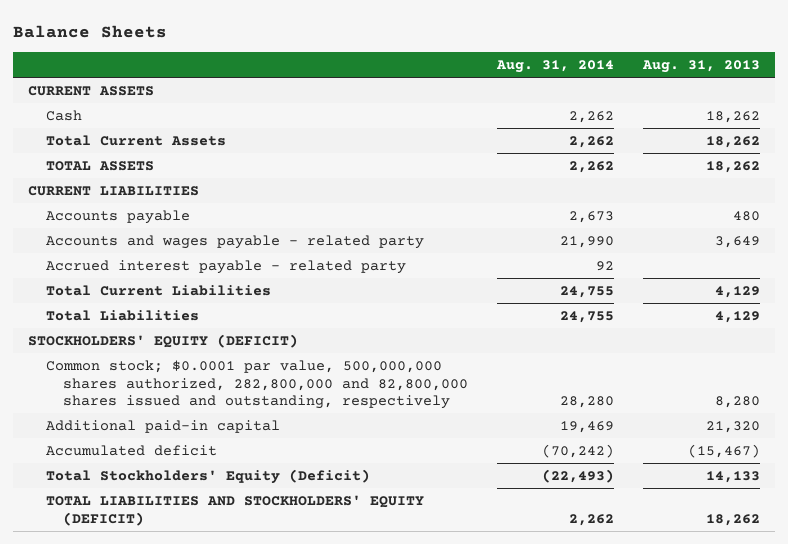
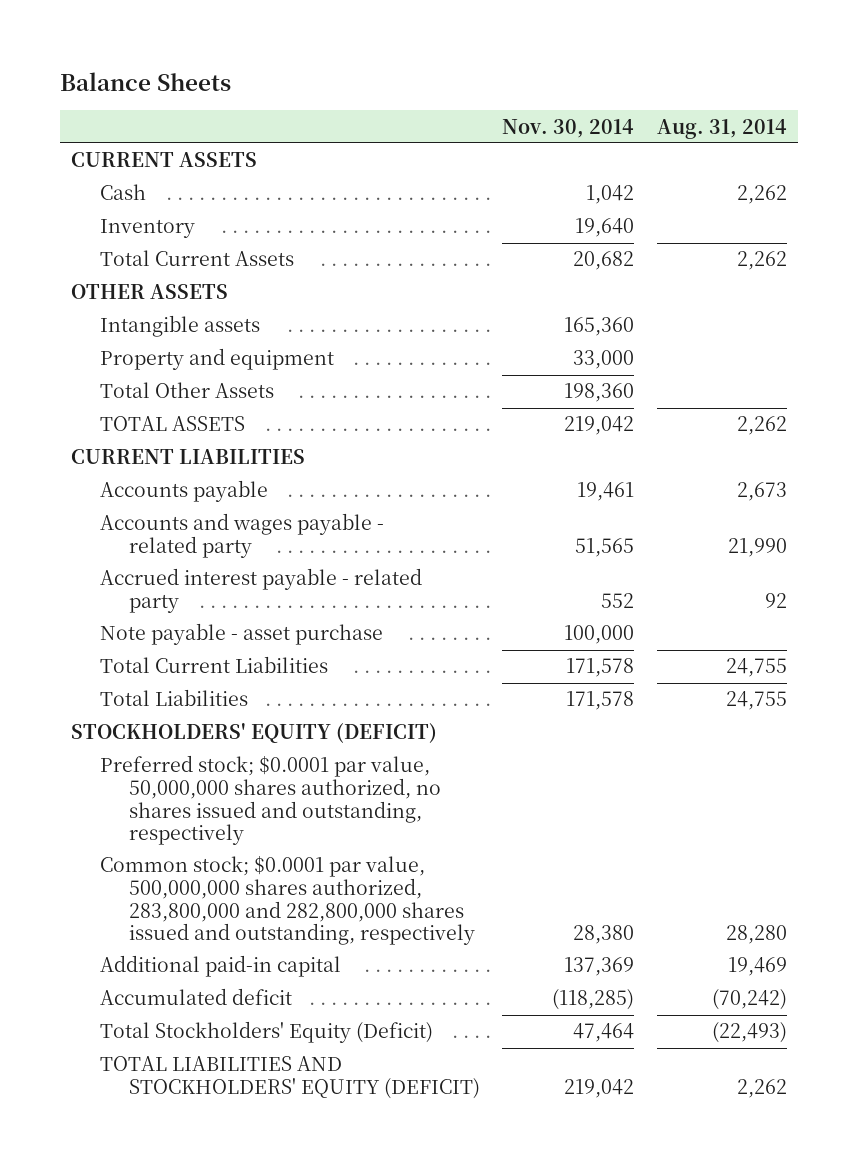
[642,59,761,73] Aug. 31, 2013 -> none
none -> [502,118,635,138] Nov. 30, 2014
none -> [100,219,196,239] Inventory
none -> [71,284,229,300] OTHER ASSETS
none -> [100,315,261,338] Intangible assets
none -> [100,348,335,371] Property and equipment
none -> [100,382,275,399] Total Other Assets
none -> [100,623,384,646] Note payable - asset purchase
none -> [100,755,441,846] Preferred stock; $0.0001 par value, 50,000,000 shares authorized, no shares issued and outstanding, respectively
[45,359,469,410] Common stock; $0.0001 par value, 500,000,000 shares authorized, 282,800,000 and 82,800,000 shares issued and outstanding, respectively -> [100,856,475,946] Common stock; $0.0001 par value, 500,000,000 shares authorized, 283,800,000 and 282,800,000 shares issued and outstanding, respectively

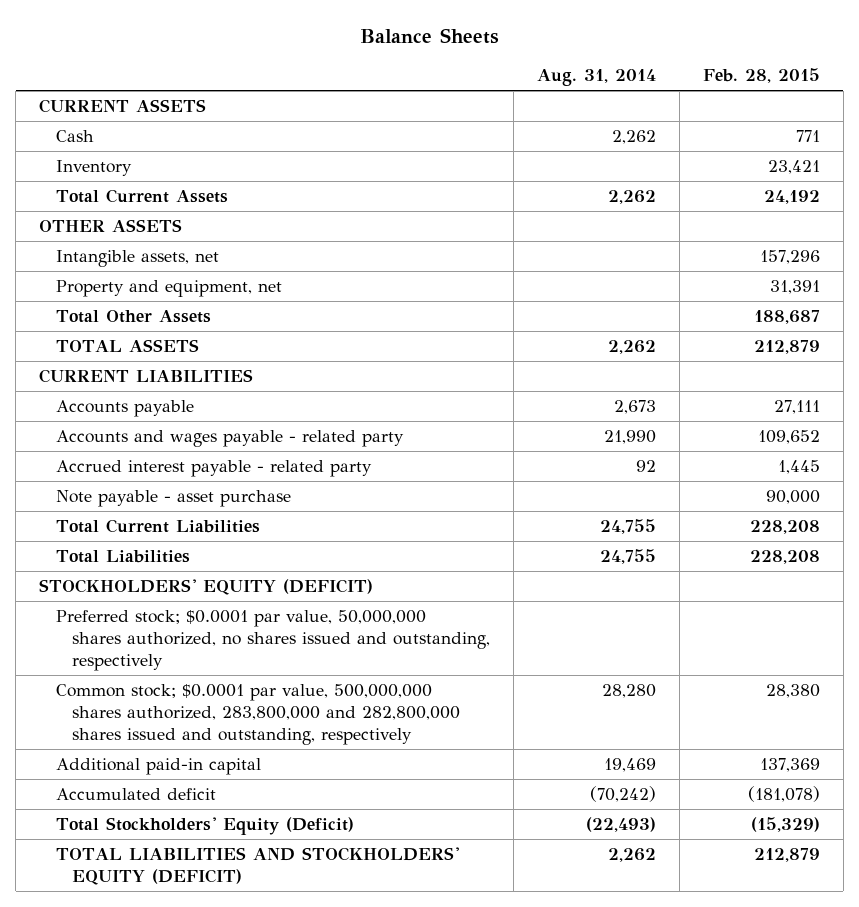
[502,118,635,138] Nov. 30, 2014 -> none
none -> [702,68,820,84] Feb. 28, 2015
[100,315,261,338] Intangible assets -> [55,249,219,267] Intangible assets, net
[100,348,335,371] Property and equipment -> [55,279,282,297] Property and equipment, net

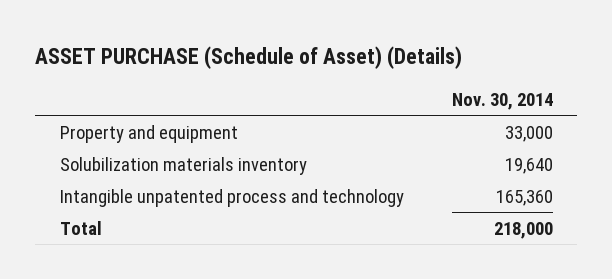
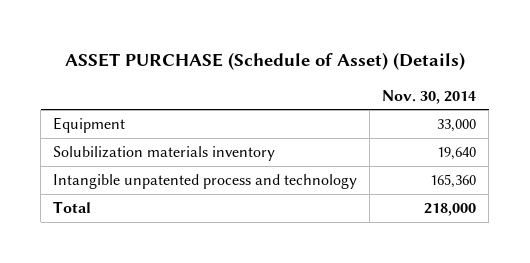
[59,124,238,143] Property and equipment -> [53,117,126,134] Equipment

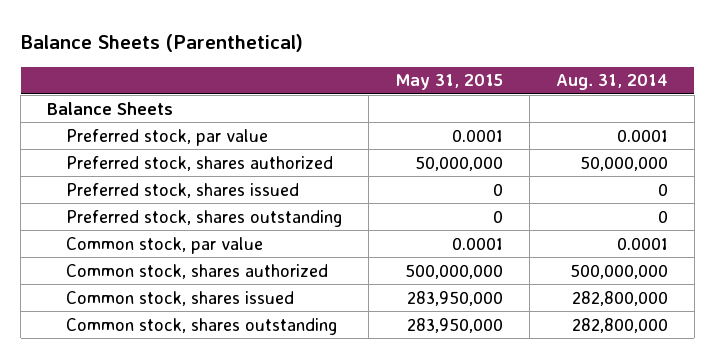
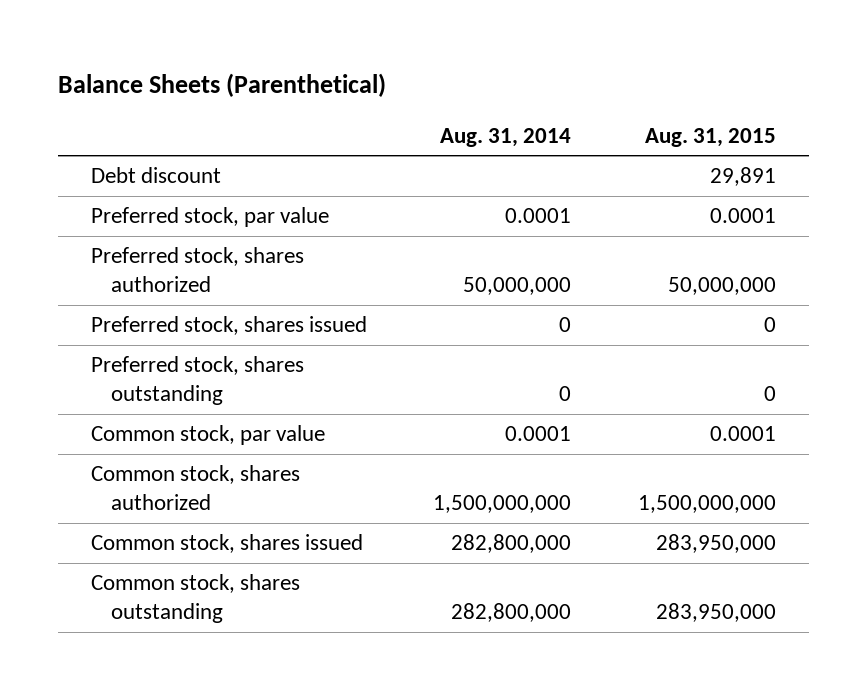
[394,74,503,91] May 31, 2015 -> none
none -> [644,127,776,147] Aug. 31, 2015
[47,101,174,115] Balance Sheets -> none
none -> [90,167,221,184] Debt discount
[569,263,668,279] 500,000,000 -> [433,495,572,514] 1,500,000,000

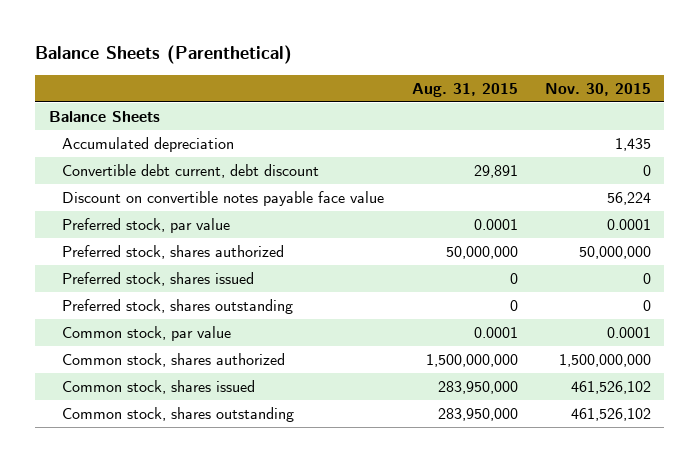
[440,127,572,147] Aug. 31, 2014 -> none
none -> [544,82,651,96] Nov. 30, 2015
none -> [49,111,161,123] Balance Sheets
none -> [62,137,235,153] Accumulated depreciation
[90,167,221,184] Debt discount -> [62,164,320,179] Convertible debt current, debt discount
none -> [62,191,385,207] Discount on convertible notes payable face value

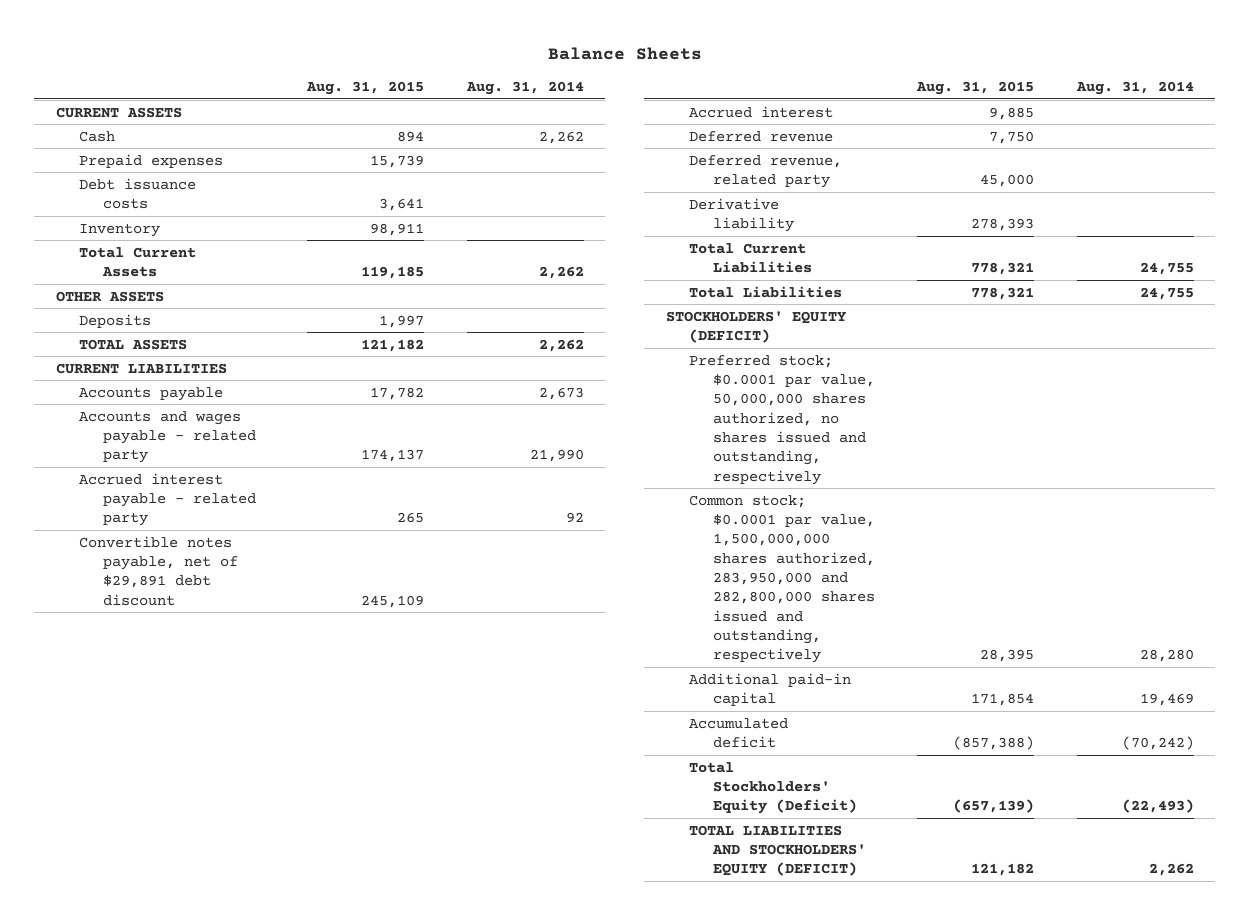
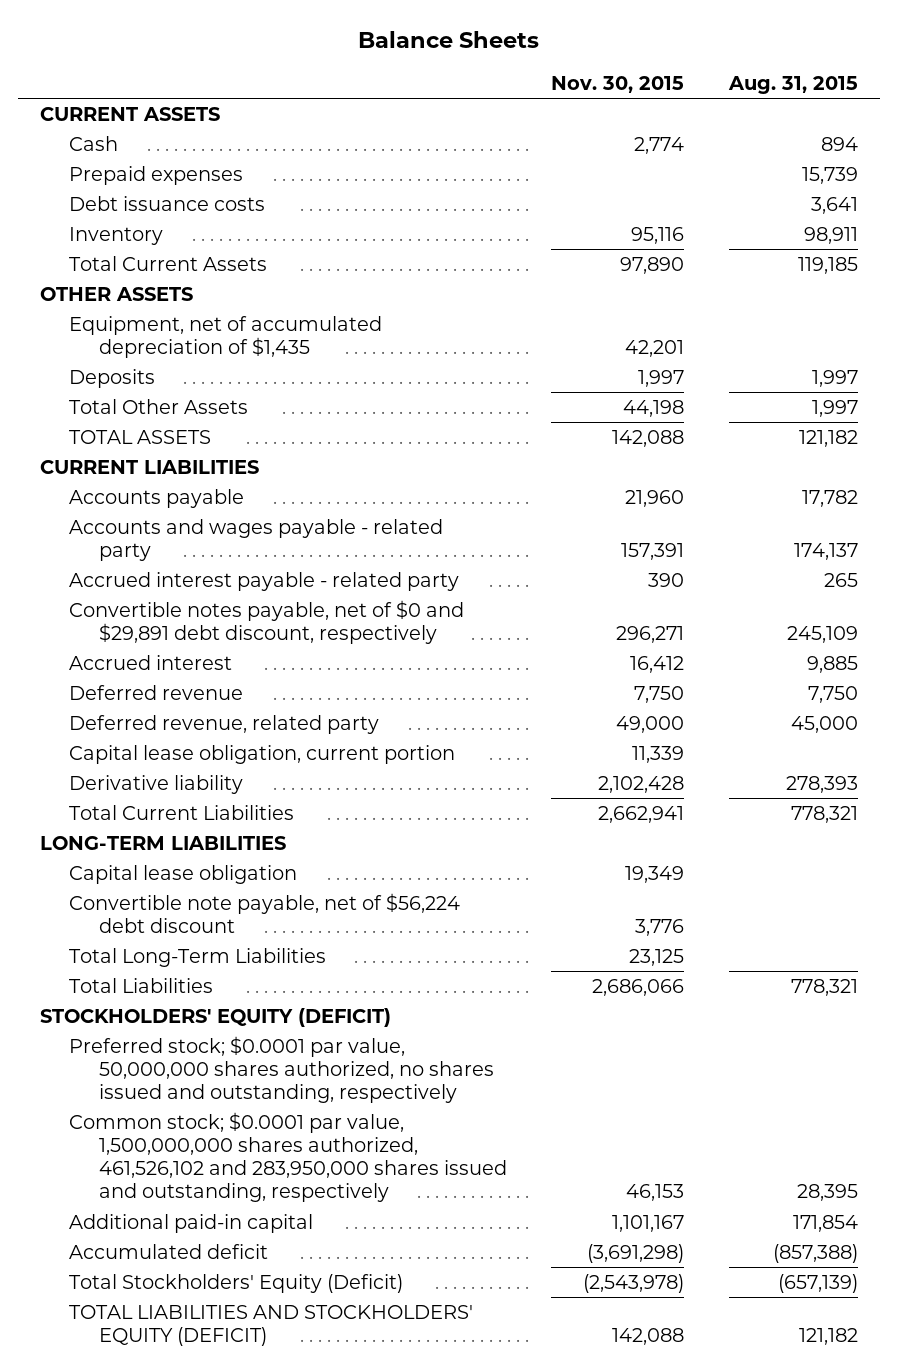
[465,81,584,96] Aug. 31, 2014 -> none
none -> [551,75,685,93] Nov. 30, 2015
none -> [69,316,383,359] Equipment, net of accumulated depreciation of $1,435
none -> [69,399,249,415] Total Other Assets
[79,535,238,606] Convertible notes payable, net of $29,891 debt discount -> [69,600,465,645] Convertible notes payable, net of $0 and $29,891 debt discount, respectively
none -> [69,745,456,765] Capital lease obligation, current portion
none -> [39,836,286,851] LONG-TERM LIABILITIES
none -> [69,865,298,885] Capital lease obligation
none -> [69,893,461,934] Convertible note payable, net of $56,224 debt discount
none -> [69,948,327,968] Total Long-Term Liabilities
[689,494,875,664] Common stock; $0.0001 par value, 1,500,000,000 shares authorized, 283,950,000 and 282,800,000 shares issued and outstanding, respectively -> [69,1112,507,1203] Common stock; $0.0001 par value, 1,500,000,000 shares authorized, 461,526,102 and 283,950,000 shares issued and outstanding, respectively

